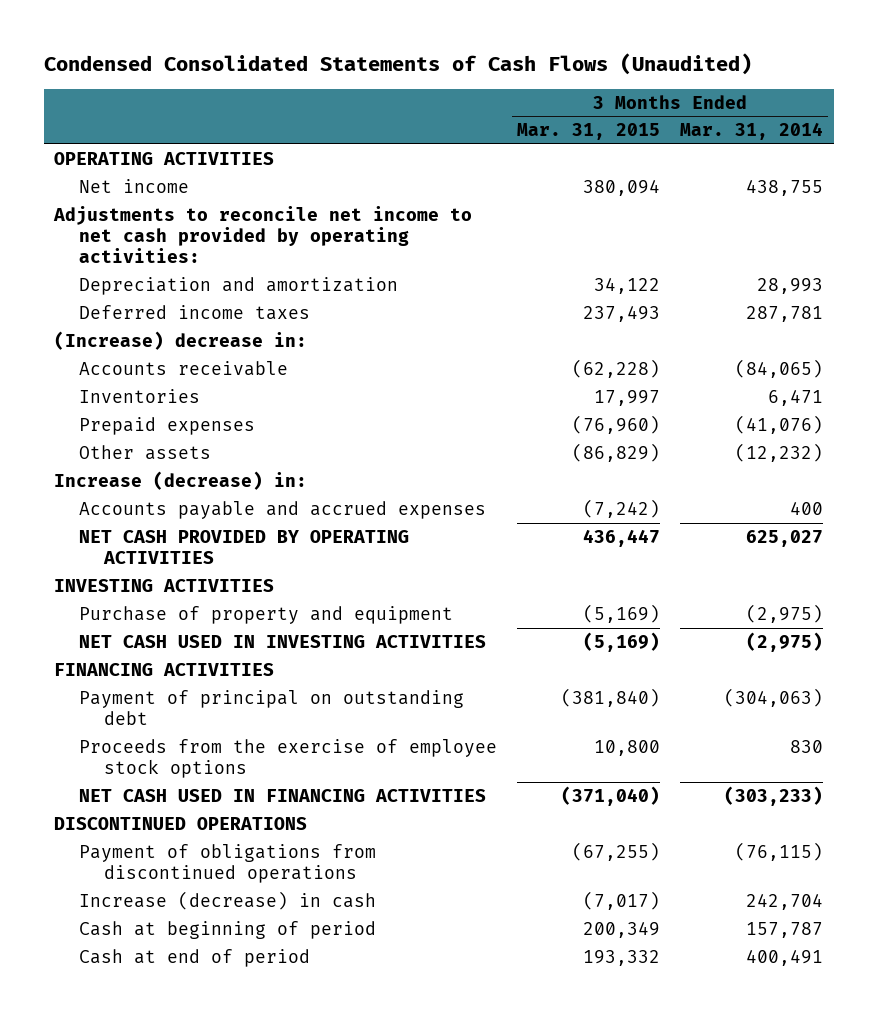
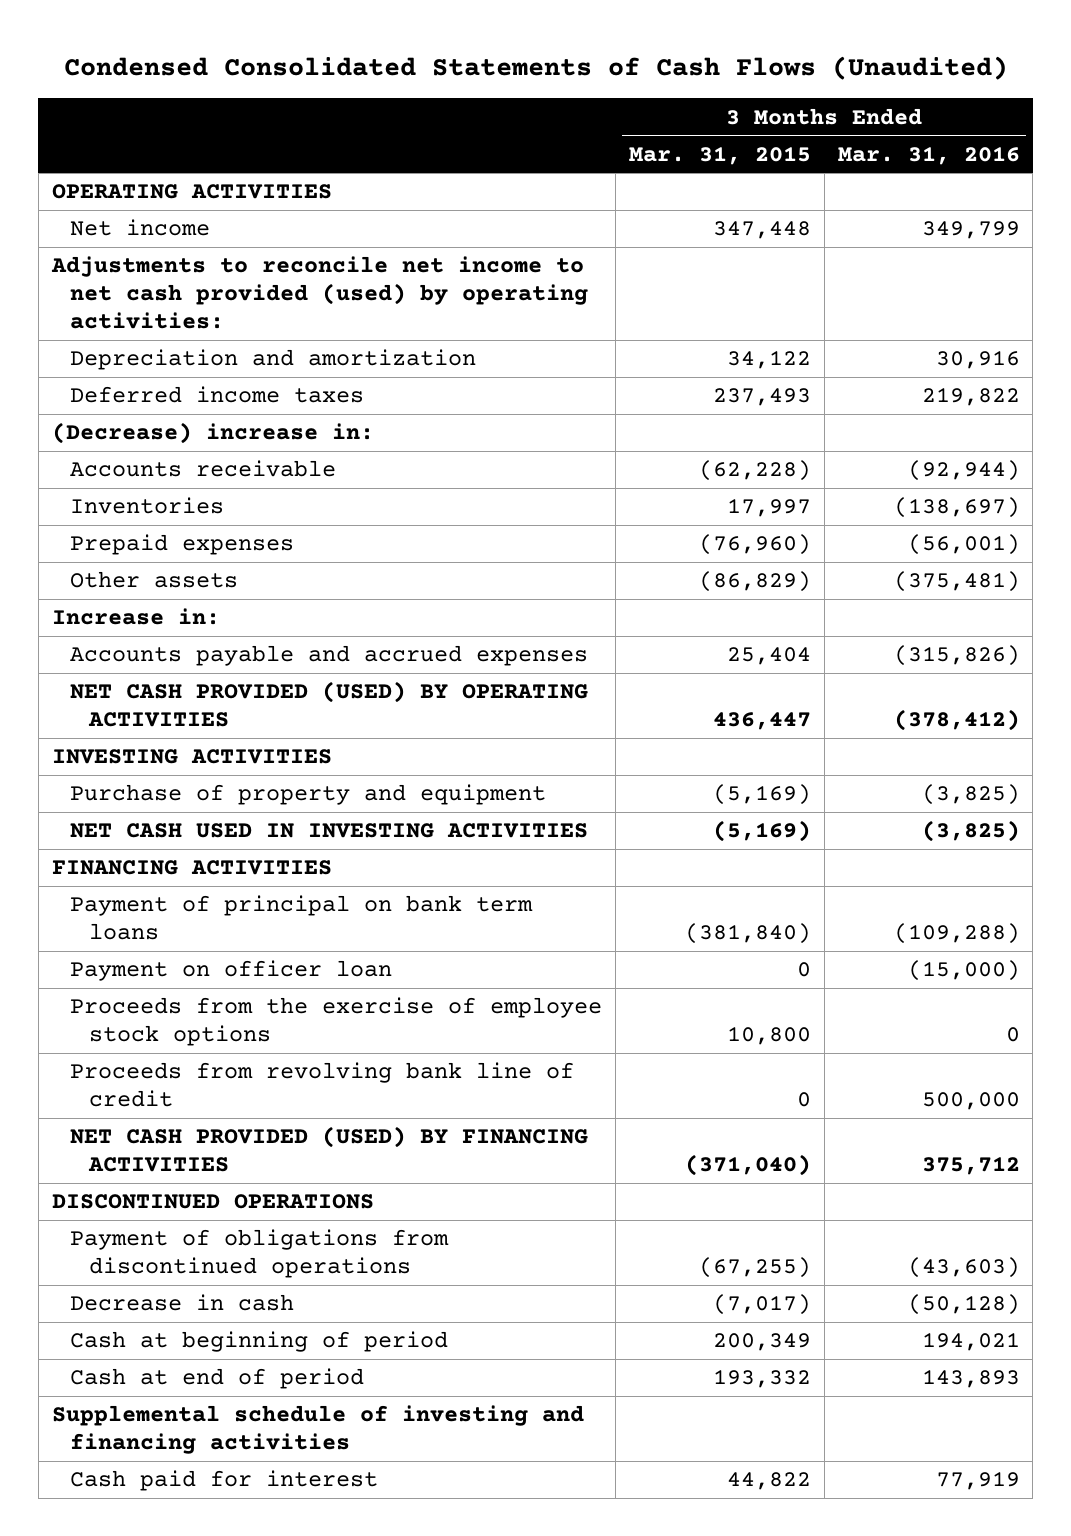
[680,122,824,141] Mar. 31, 2014 -> none
none -> [837,145,1020,165] Mar. 31, 2016
[583,178,661,196] 380,094 -> [712,221,811,240] 347,448
[53,205,473,264] Adjustments to reconcile net income to net cash provided by operating activities: -> [50,256,589,329] Adjustments to reconcile net income to net cash provided (used) by operating activities:
[54,330,308,350] (Increase) decrease in: -> [51,422,374,445] (Decrease) increase in:
[54,470,308,490] Increase (decrease) in: -> [51,608,220,626] Increase in:
[583,498,661,518] (7,242) -> [726,647,811,666] 25,404
[78,529,409,564] NET CASH PROVIDED BY OPERATING ACTIVITIES -> [70,681,589,728] NET CASH PROVIDED (USED) BY OPERATING ACTIVITIES
[78,689,464,725] Payment of principal on outstanding debt -> [70,895,534,941] Payment of principal on bank term loans
none -> [70,960,393,982] Payment on officer loan
none -> [70,1062,575,1108] Proceeds from revolving bank line of credit
[78,788,486,802] NET CASH USED IN FINANCING ACTIVITIES -> [70,1126,589,1173] NET CASH PROVIDED (USED) BY FINANCING ACTIVITIES
[78,890,376,910] Increase (decrease) in cash -> [70,1294,295,1312] Decrease in cash
none -> [51,1405,584,1455] Supplemental schedule of investing and financing activities
none -> [70,1470,379,1492] Cash paid for interest

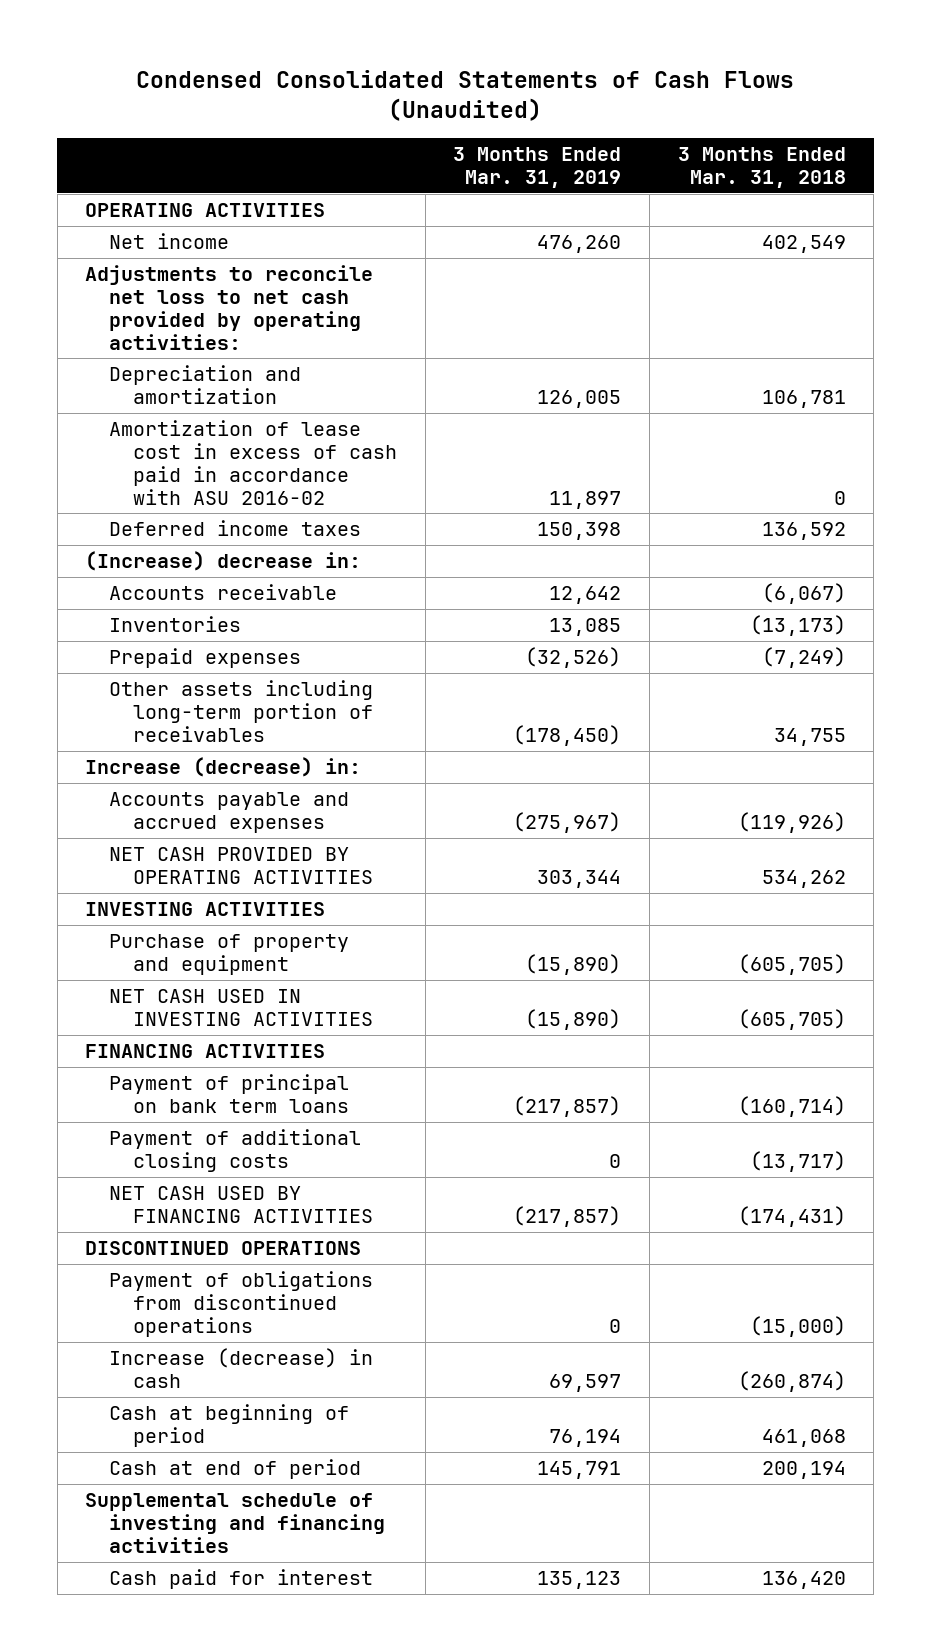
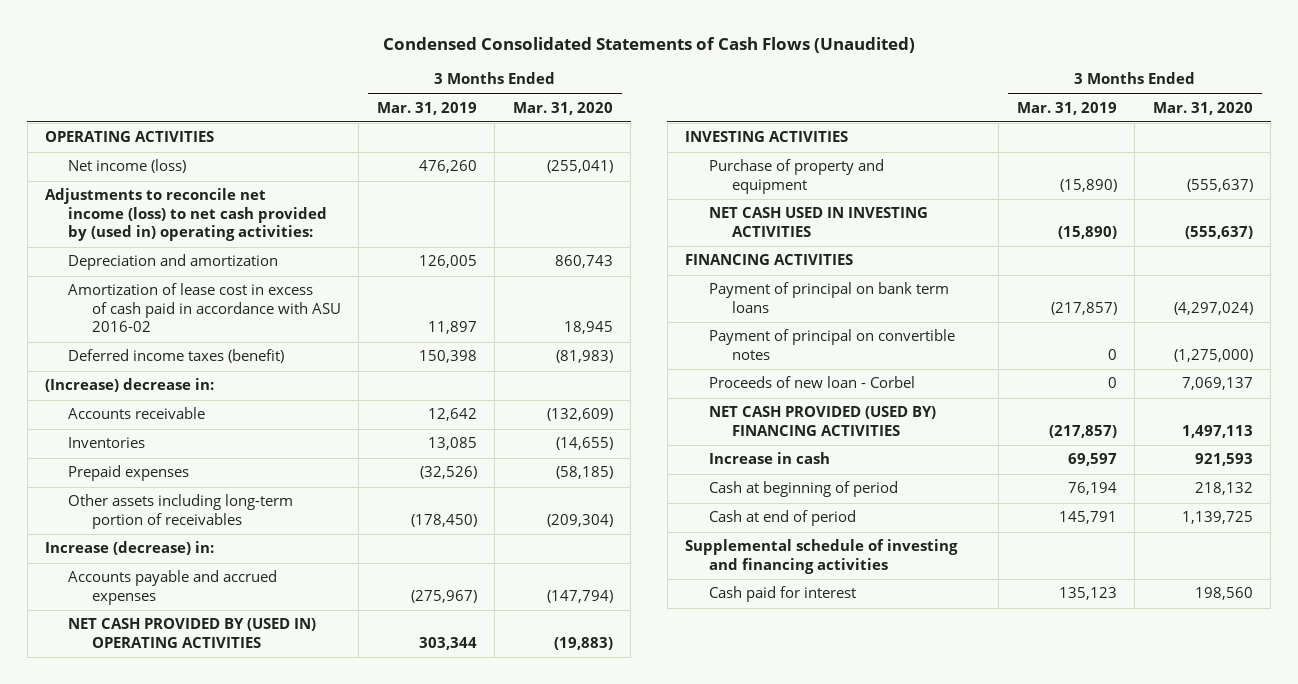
[677,146,846,188] 3 Months Ended Mar. 31, 2018 -> none
none -> [512,101,613,115] Mar. 31, 2020
[109,233,230,250] Net income -> [68,159,187,174] Net income (loss)
[85,265,374,350] Adjustments to reconcile net loss to net cash provided by operating activities: -> [45,188,328,242] Adjustments to reconcile net income (loss) to net cash provided by (used in) operating activities:
[109,520,362,537] Deferred income taxes -> [68,349,285,364] Deferred income taxes (benefit)
[109,847,374,884] NET CASH PROVIDED BY OPERATING ACTIVITIES -> [68,618,317,648] NET CASH PROVIDED BY (USED IN) OPERATING ACTIVITIES
[109,1129,362,1172] Payment of additional closing costs -> none
[85,1241,362,1256] DISCONTINUED OPERATIONS -> none
[109,1271,374,1337] Payment of obligations from discontinued operations -> none
none -> [708,329,955,360] Payment of principal on convertible notes
none -> [708,376,915,389] Proceeds of new loan - Corbel
[109,1186,374,1223] NET CASH USED BY FINANCING ACTIVITIES -> [708,406,936,436] NET CASH PROVIDED (USED BY) FINANCING ACTIVITIES
[109,1348,374,1388] Increase (decrease) in cash -> [708,452,830,465] Increase in cash

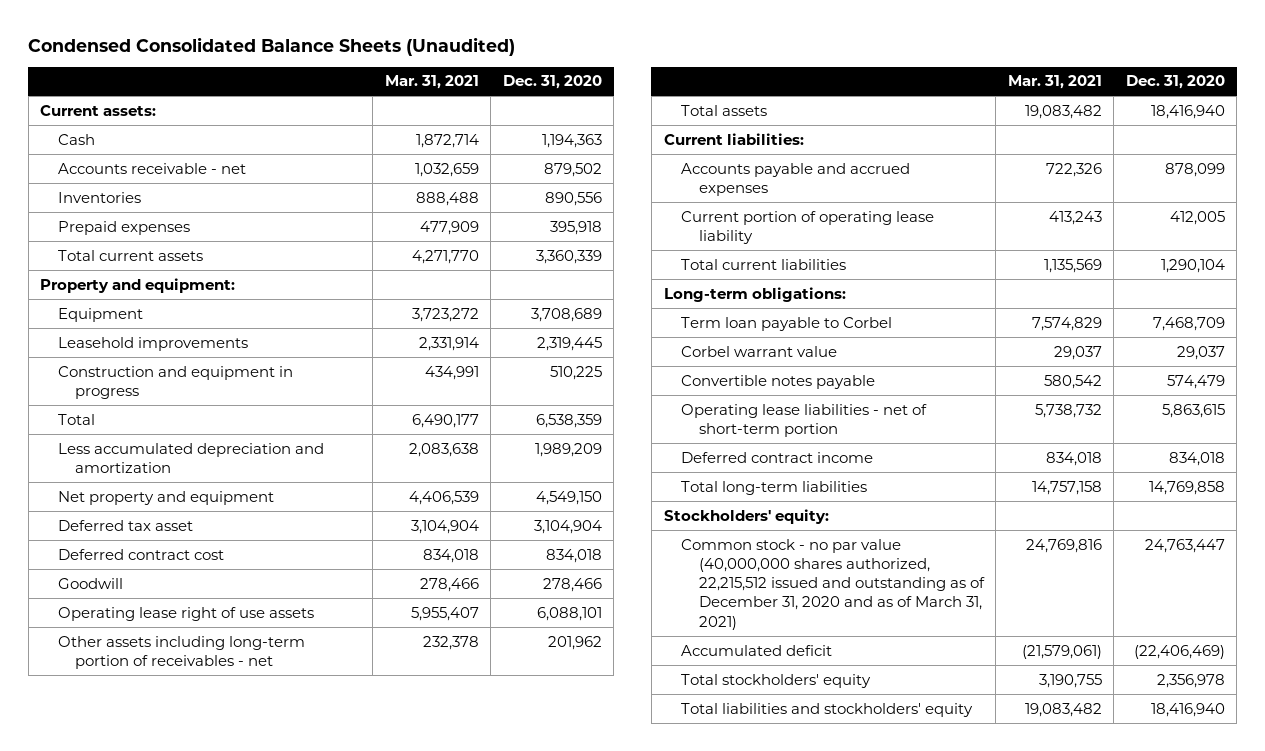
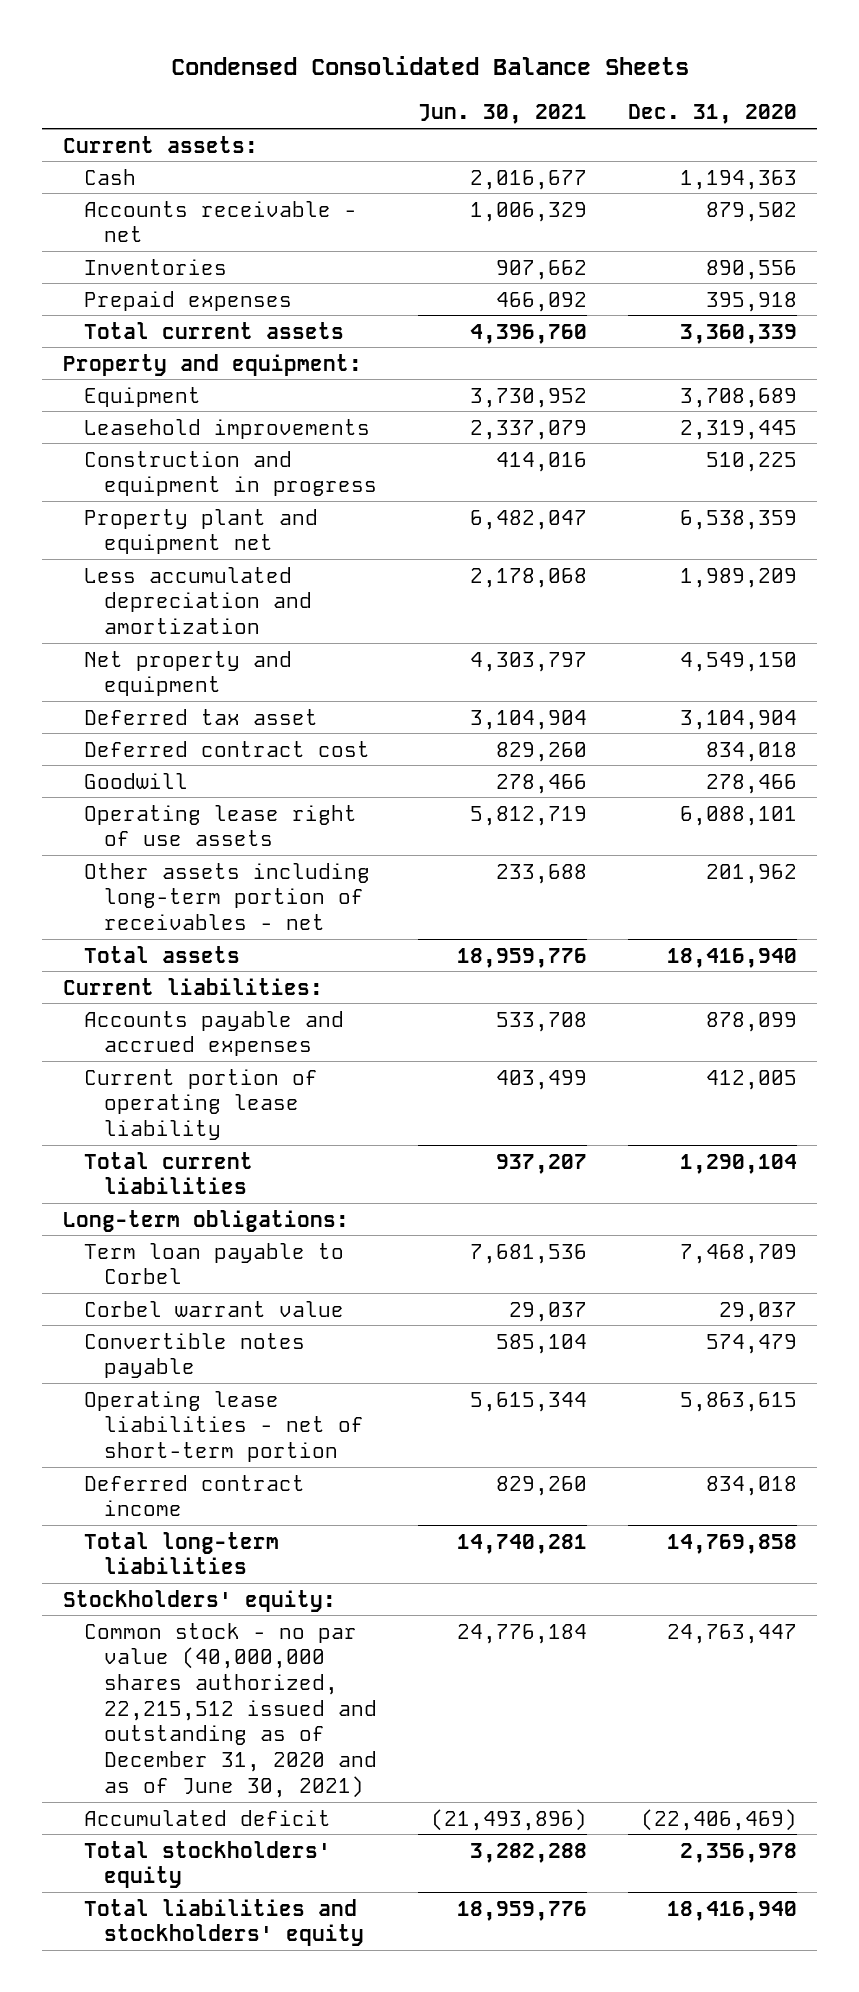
[28,36,516,56] Condensed Consolidated Balance Sheets (Unaudited) -> [170,55,689,75] Condensed Consolidated Balance Sheets
[384,75,479,90] Mar. 31, 2021 -> none
none -> [418,104,588,125] Jun. 30, 2021
[57,413,95,425] Total -> [83,508,318,555] Property plant and equipment net
[681,538,985,630] Common stock - no par value (40,000,000 shares authorized, 22,215,512 issued and outstanding as of December 31, 2020 and as of March 31, 2021) -> [83,1622,378,1798] Common stock - no par value (40,000,000 shares authorized, 22,215,512 issued and outstanding as of December 31, 2020 and as of June 30, 2021)

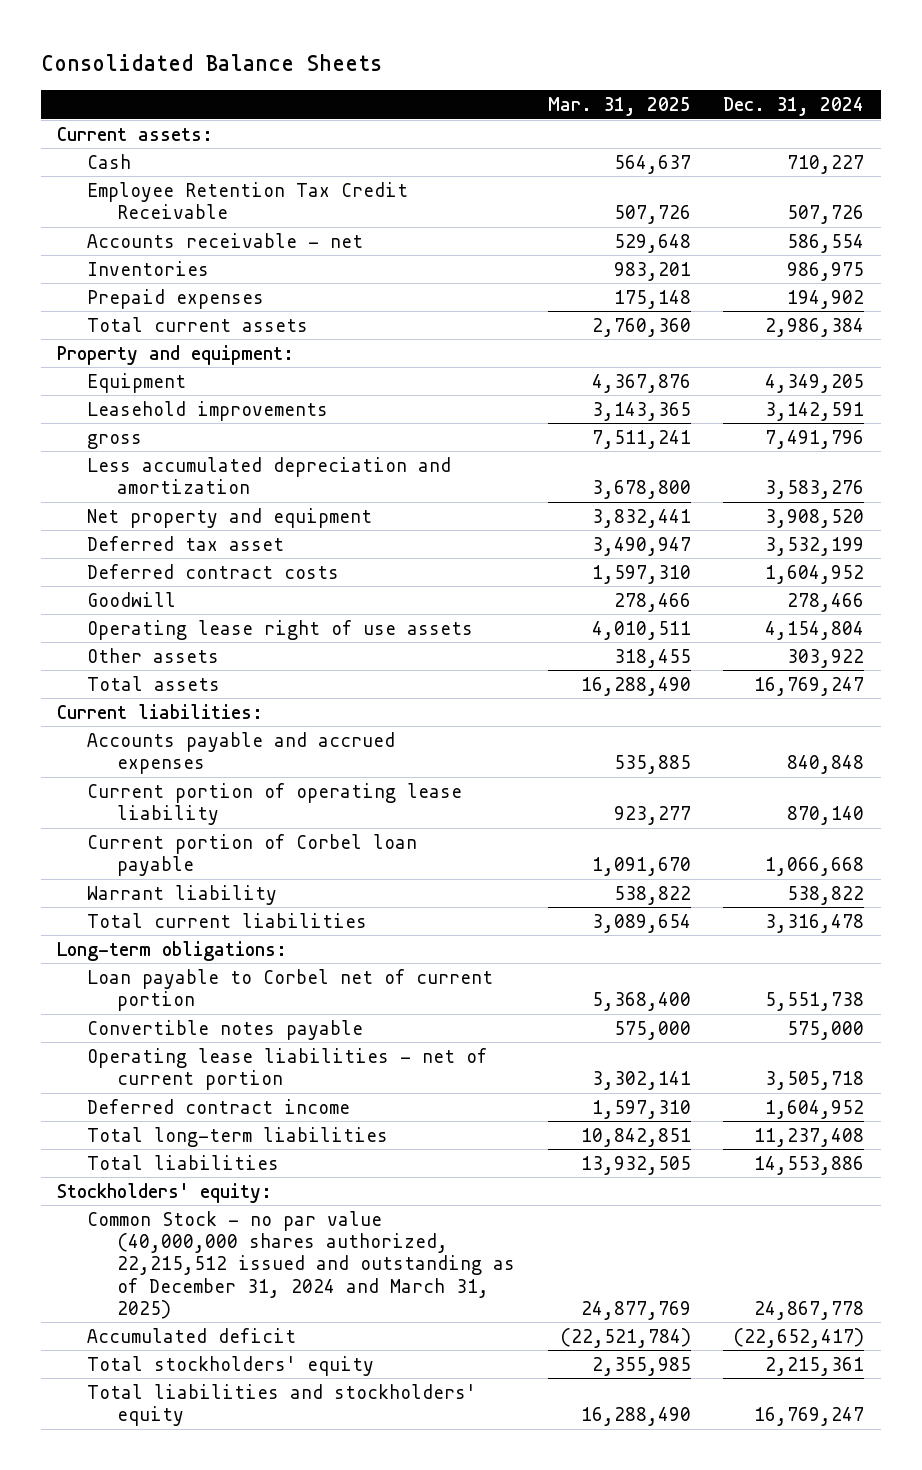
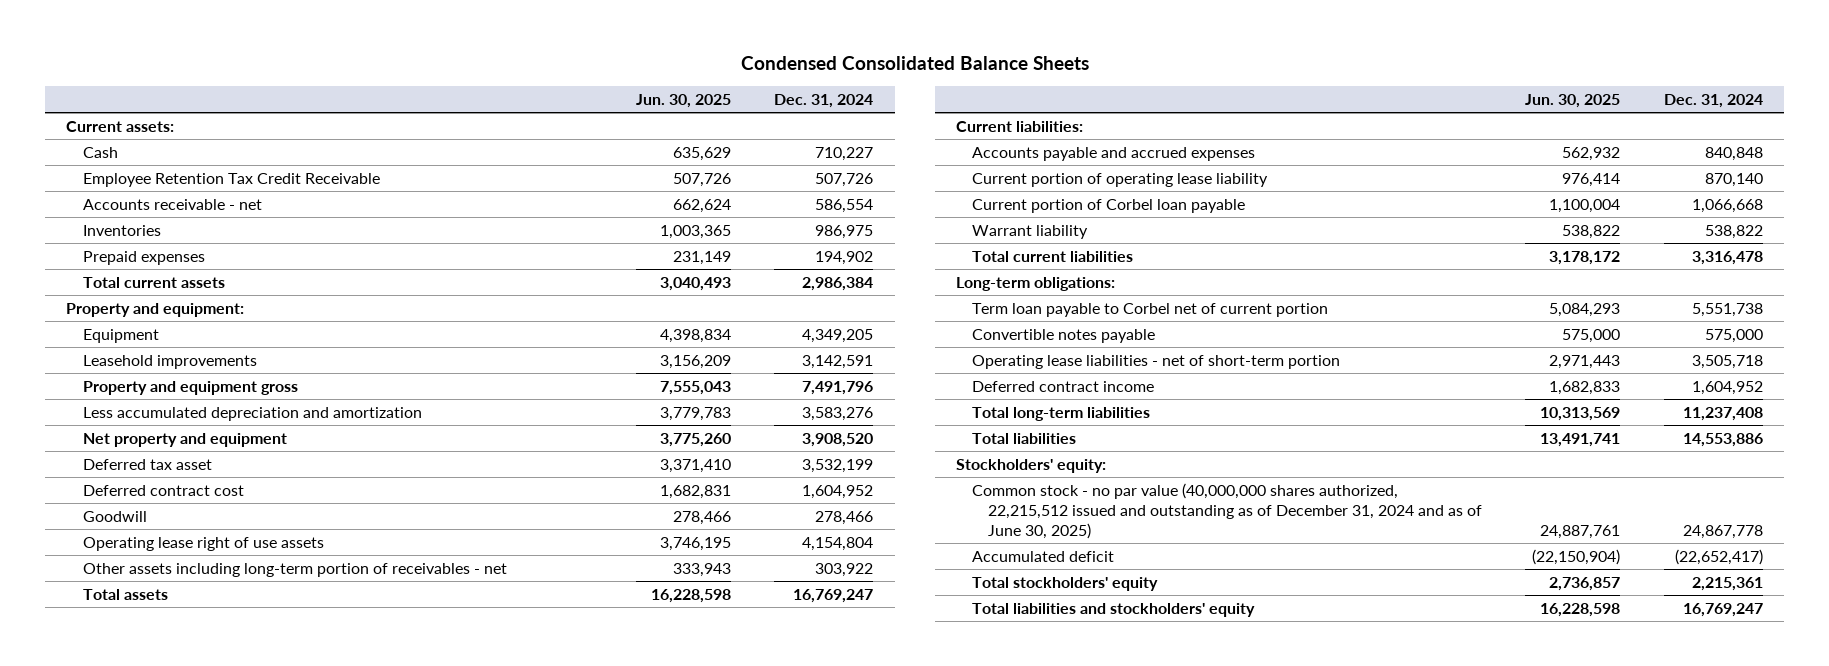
[41,53,383,71] Consolidated Balance Sheets -> [740,55,1089,70] Condensed Consolidated Balance Sheets
[547,96,691,116] Mar. 31, 2025 -> none
none -> [635,93,731,108] Jun. 30, 2025
[87,433,143,449] gross -> [82,380,298,395] Property and equipment gross
[87,563,340,579] Deferred contract costs -> [82,484,244,496] Deferred contract cost
[87,647,220,663] Other assets -> [82,562,507,577] Other assets including long-term portion of receivables - net
[87,968,494,1012] Loan payable to Corbel net of current portion -> [972,302,1329,317] Term loan payable to Corbel net of current portion
[87,1047,488,1091] Operating lease liabilities - net of current portion -> [972,354,1341,369] Operating lease liabilities - net of short-term portion
[87,1210,516,1319] Common Stock - no par value (40,000,000 shares authorized, 22,215,512 issued and outstanding as of December 31, 2024 and March 31, 2025) -> [972,482,1483,539] Common stock - no par value (40,000,000 shares authorized, 22,215,512 issued and outstanding as of December 31, 2024 and as of June 30, 2025)

